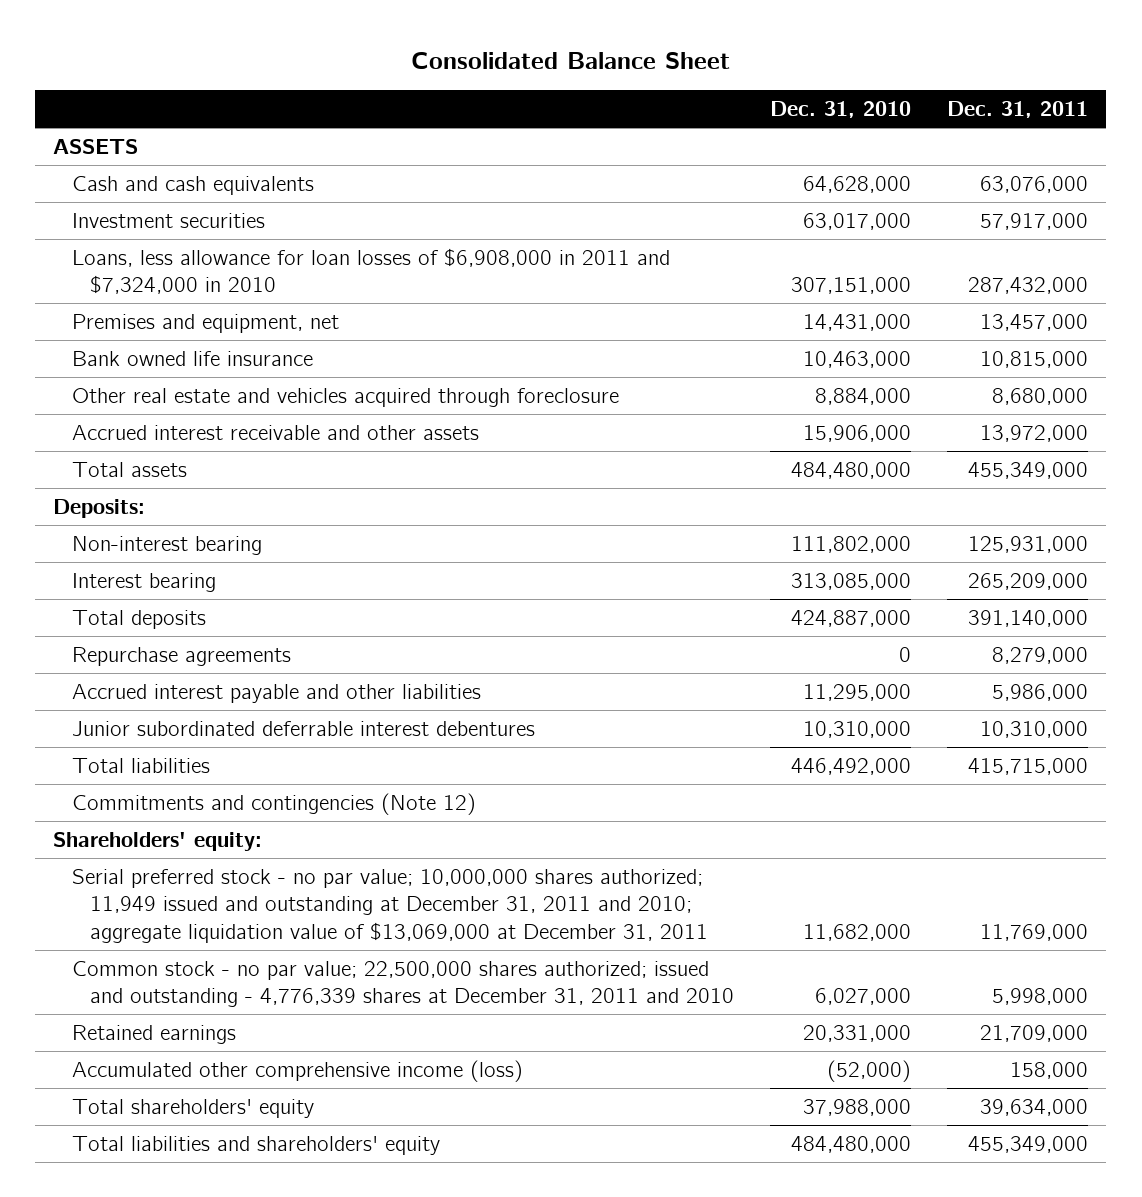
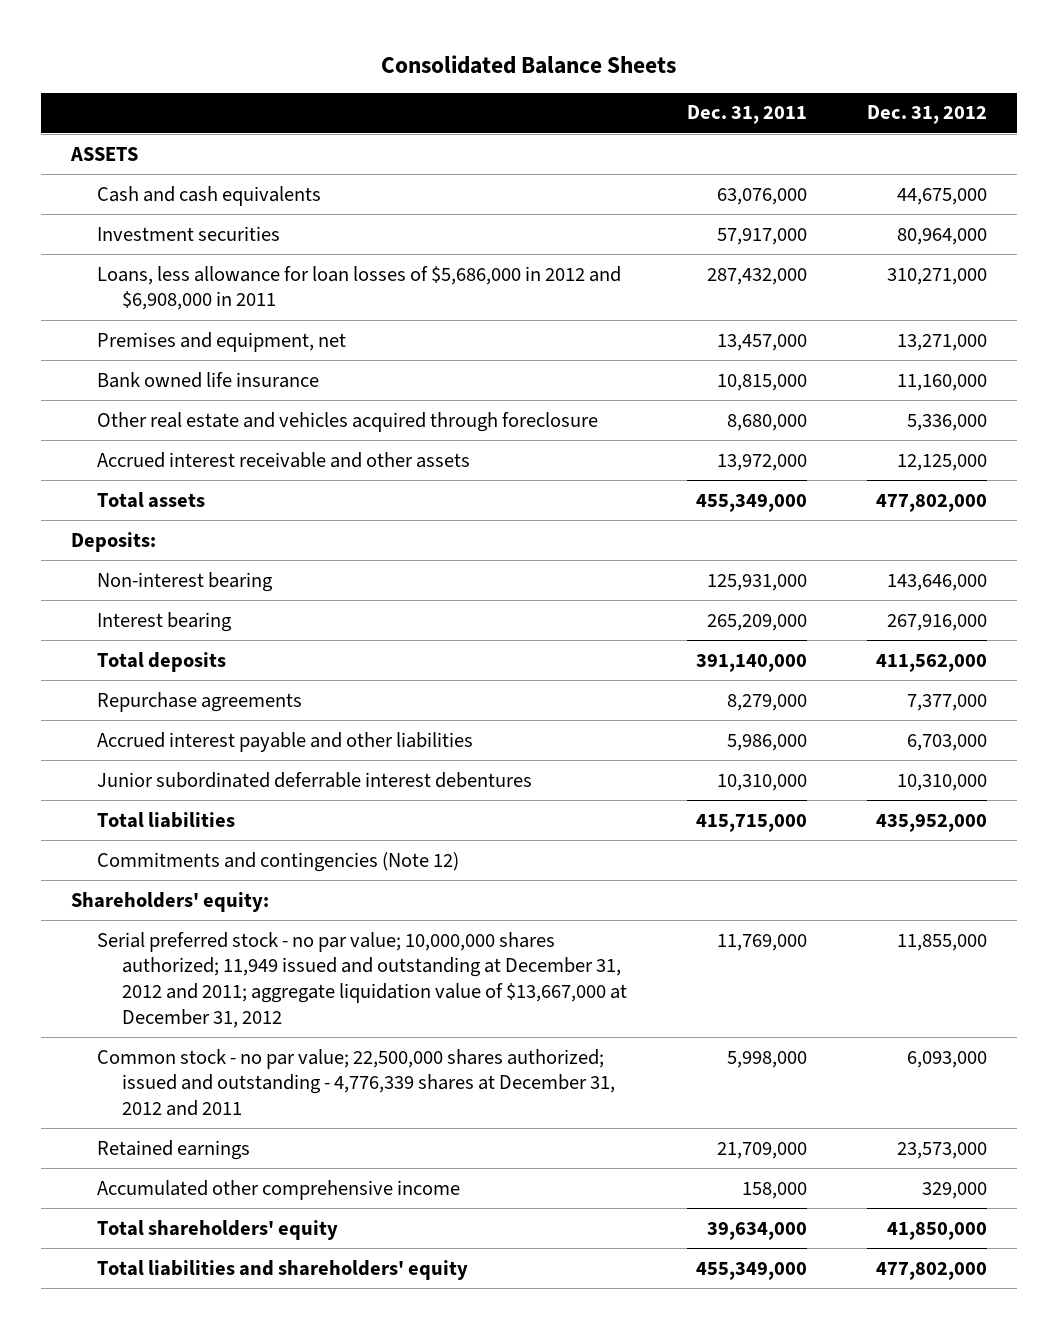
[410,51,730,69] Consolidated Balance Sheet -> [381,54,677,74] Consolidated Balance Sheets
[769,101,911,119] Dec. 31, 2010 -> none
none -> [867,105,988,125] Dec. 31, 2012
[71,247,670,295] Loans, less allowance for loan losses of $6,908,000 in 2011 and $7,324,000 in 2010 -> [96,265,621,311] Loans, less allowance for loan losses of $5,686,000 in 2012 and $6,908,000 in 2011
[71,868,708,943] Serial preferred stock - no par value; 10,000,000 shares authorized; 11,949 issued and outstanding at December 31, 2011 and 2010; aggregate liquidation value of $13,069,000 at December 31, 2011 -> [96,931,628,1028] Serial preferred stock - no par value; 10,000,000 shares authorized; 11,949 issued and outstanding at December 31, 2012 and 2011; aggregate liquidation value of $13,667,000 at December 31, 2012
[71,960,734,1008] Common stock - no par value; 22,500,000 shares authorized; issued and outstanding - 4,776,339 shares at December 31, 2011 and 2010 -> [96,1048,616,1117] Common stock - no par value; 22,500,000 shares authorized; issued and outstanding - 4,776,339 shares at December 31, 2012 and 2011
[71,1059,523,1082] Accumulated other comprehensive income (loss) -> [96,1179,460,1200] Accumulated other comprehensive income

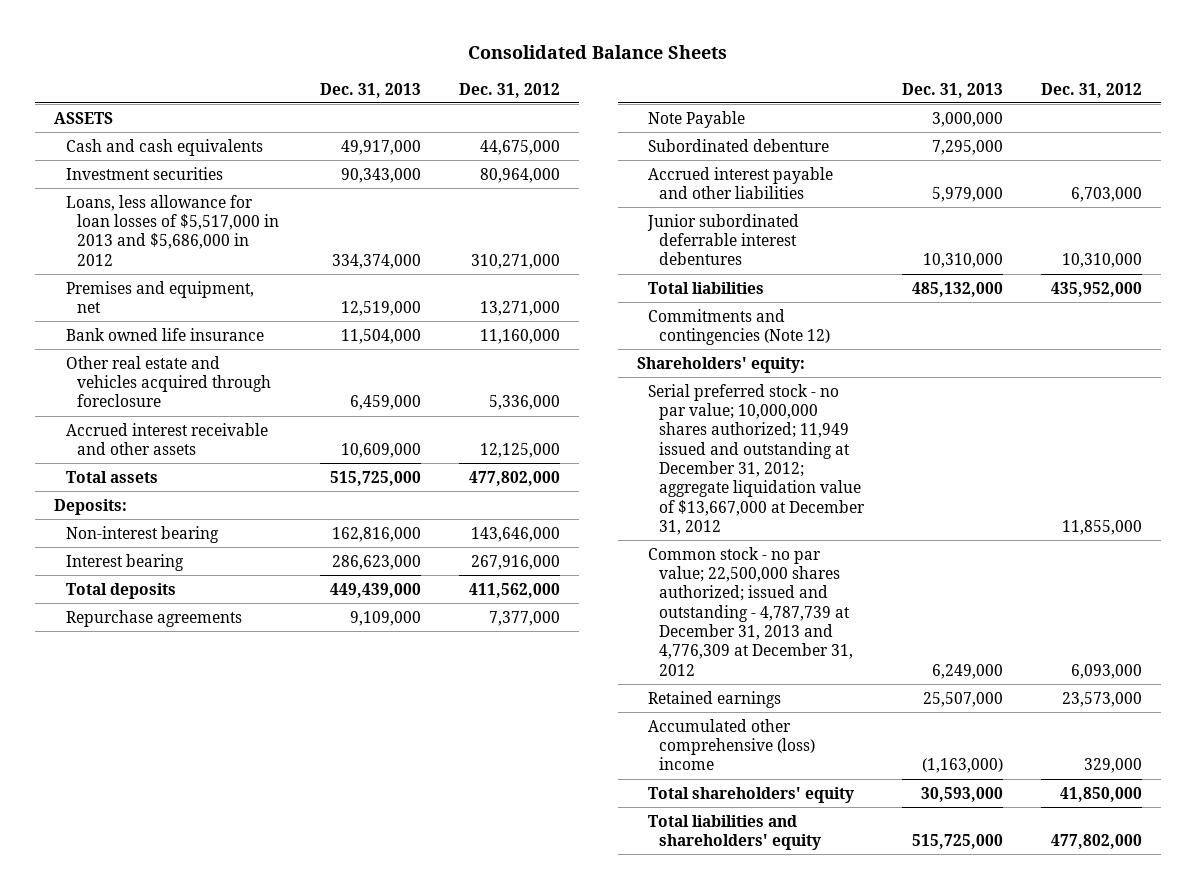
[687,105,808,125] Dec. 31, 2011 -> none
none -> [320,82,422,98] Dec. 31, 2013
[96,265,621,311] Loans, less allowance for loan losses of $5,686,000 in 2012 and $6,908,000 in 2011 -> [65,194,280,266] Loans, less allowance for loan losses of $5,517,000 in 2013 and $5,686,000 in 2012
none -> [647,110,745,128] Note Payable
none -> [647,138,829,152] Subordinated debenture
[96,931,628,1028] Serial preferred stock - no par value; 10,000,000 shares authorized; 11,949 issued and outstanding at December 31, 2012 and 2011; aggregate liquidation value of $13,667,000 at December 31, 2012 -> [647,383,866,535] Serial preferred stock - no par value; 10,000,000 shares authorized; 11,949 issued and outstanding at December 31, 2012; aggregate liquidation value of $13,667,000 at December 31, 2012
[96,1048,616,1117] Common stock - no par value; 22,500,000 shares authorized; issued and outstanding - 4,776,339 shares at December 31, 2012 and 2011 -> [647,546,854,676] Common stock - no par value; 22,500,000 shares authorized; issued and outstanding - 4,787,739 at December 31, 2013 and 4,776,309 at December 31, 2012
[96,1179,460,1200] Accumulated other comprehensive income -> [647,718,816,771] Accumulated other comprehensive (loss) income

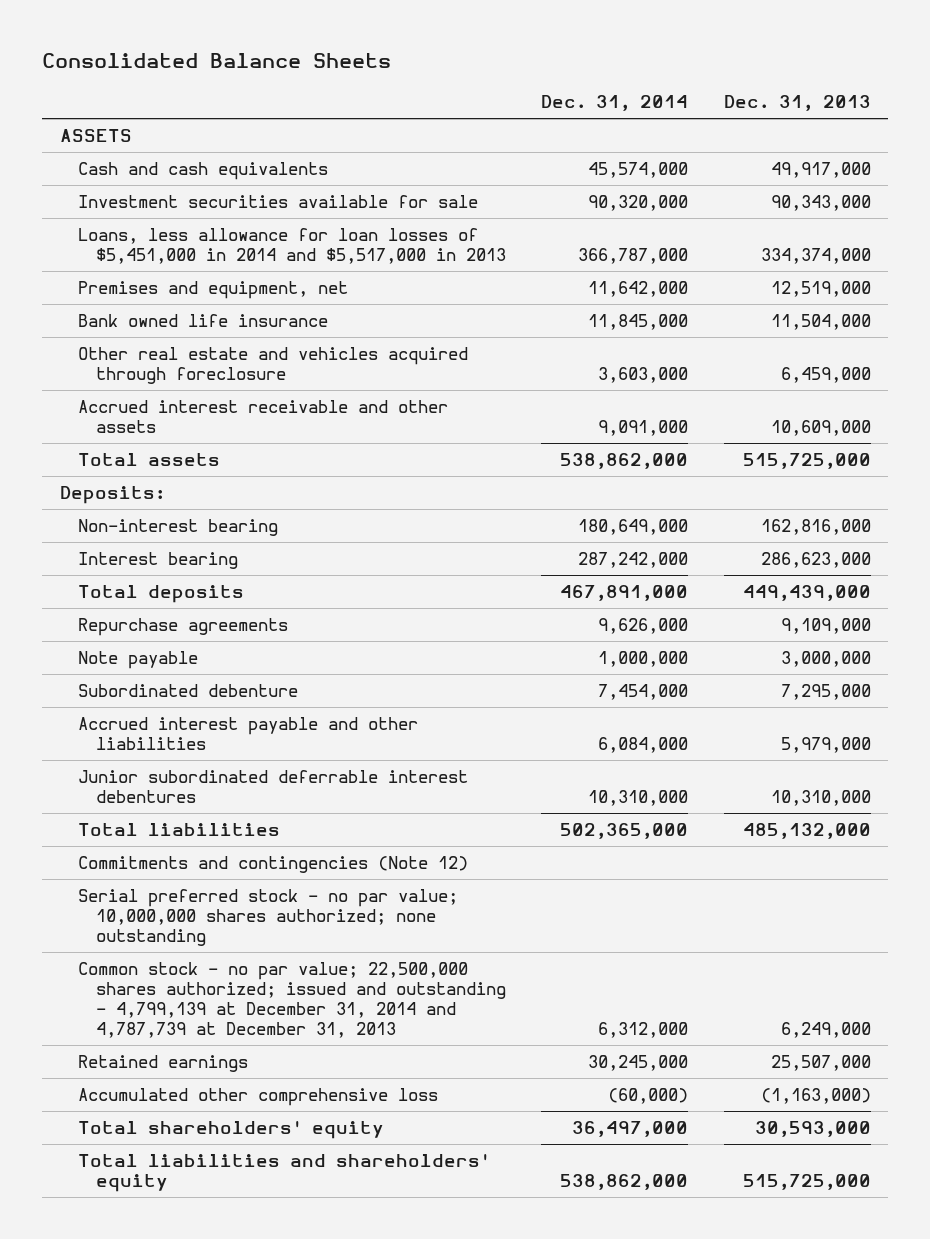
[459,82,561,98] Dec. 31, 2012 -> none
none -> [541,95,689,112] Dec. 31, 2014
[65,166,223,180] Investment securities -> [77,194,478,208] Investment securities available for sale
[65,194,280,266] Loans, less allowance for loan losses of $5,517,000 in 2013 and $5,686,000 in 2012 -> [77,227,507,264] Loans, less allowance for loan losses of $5,451,000 in 2014 and $5,517,000 in 2013
[647,110,745,128] Note Payable -> [77,650,198,669] Note payable
[636,356,805,373] Shareholders' equity: -> none
[647,383,866,535] Serial preferred stock - no par value; 10,000,000 shares authorized; 11,949 issued and outstanding at December 31, 2012; aggregate liquidation value of $13,667,000 at December 31, 2012 -> [77,888,458,946] Serial preferred stock - no par value; 10,000,000 shares authorized; none outstanding
[647,546,854,676] Common stock - no par value; 22,500,000 shares authorized; issued and outstanding - 4,787,739 at December 31, 2013 and 4,776,309 at December 31, 2012 -> [77,961,507,1038] Common stock - no par value; 22,500,000 shares authorized; issued and outstanding - 4,799,139 at December 31, 2014 and 4,787,739 at December 31, 2013
[647,718,816,771] Accumulated other comprehensive (loss) income -> [77,1087,438,1106] Accumulated other comprehensive loss

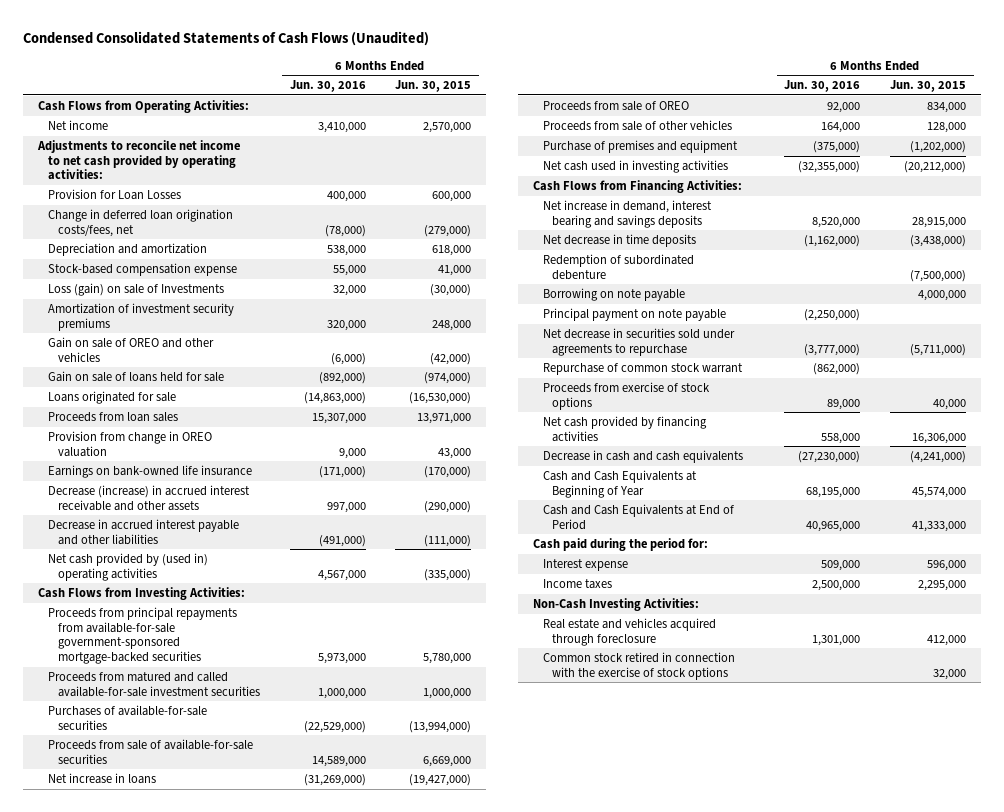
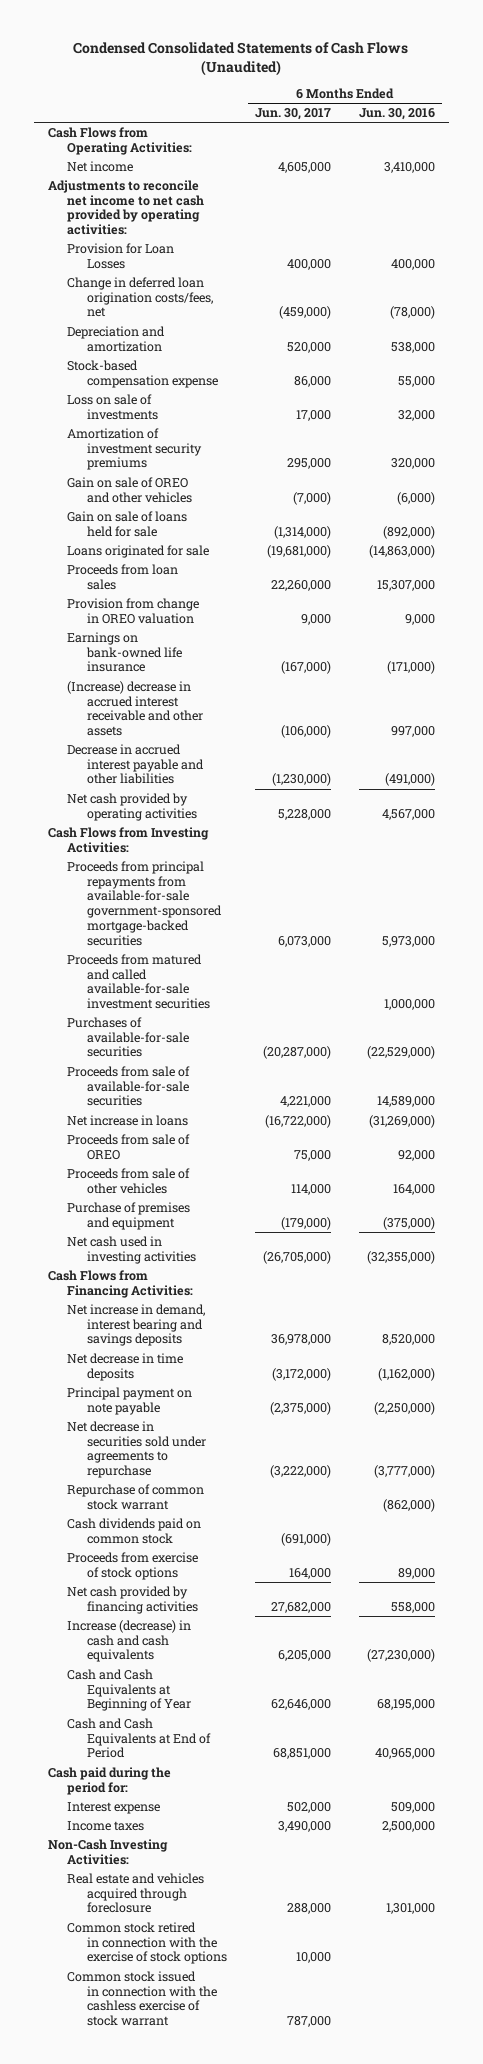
[395,80,472,93] Jun. 30, 2015 -> none
none -> [254,108,331,121] Jun. 30, 2017
[47,283,224,297] Loss (gain) on sale of Investments -> [67,393,158,420] Loss on sale of investments
[47,485,250,511] Decrease (increase) in accrued interest receivable and other assets -> [67,680,203,737] (Increase) decrease in accrued interest receivable and other assets
[47,553,208,581] Net cash provided by (used in) operating activities -> [67,792,197,821] Net cash provided by operating activities
[542,254,694,280] Redemption of subordinated debenture -> none
[542,288,685,302] Borrowing on note payable -> none
none -> [67,1517,202,1544] Cash dividends paid on common stock
[542,450,743,464] Decrease in cash and cash equivalents -> [67,1619,192,1663] Increase (decrease) in cash and cash equivalents
none -> [67,1970,217,2027] Common stock issued in connection with the cashless exercise of stock warrant

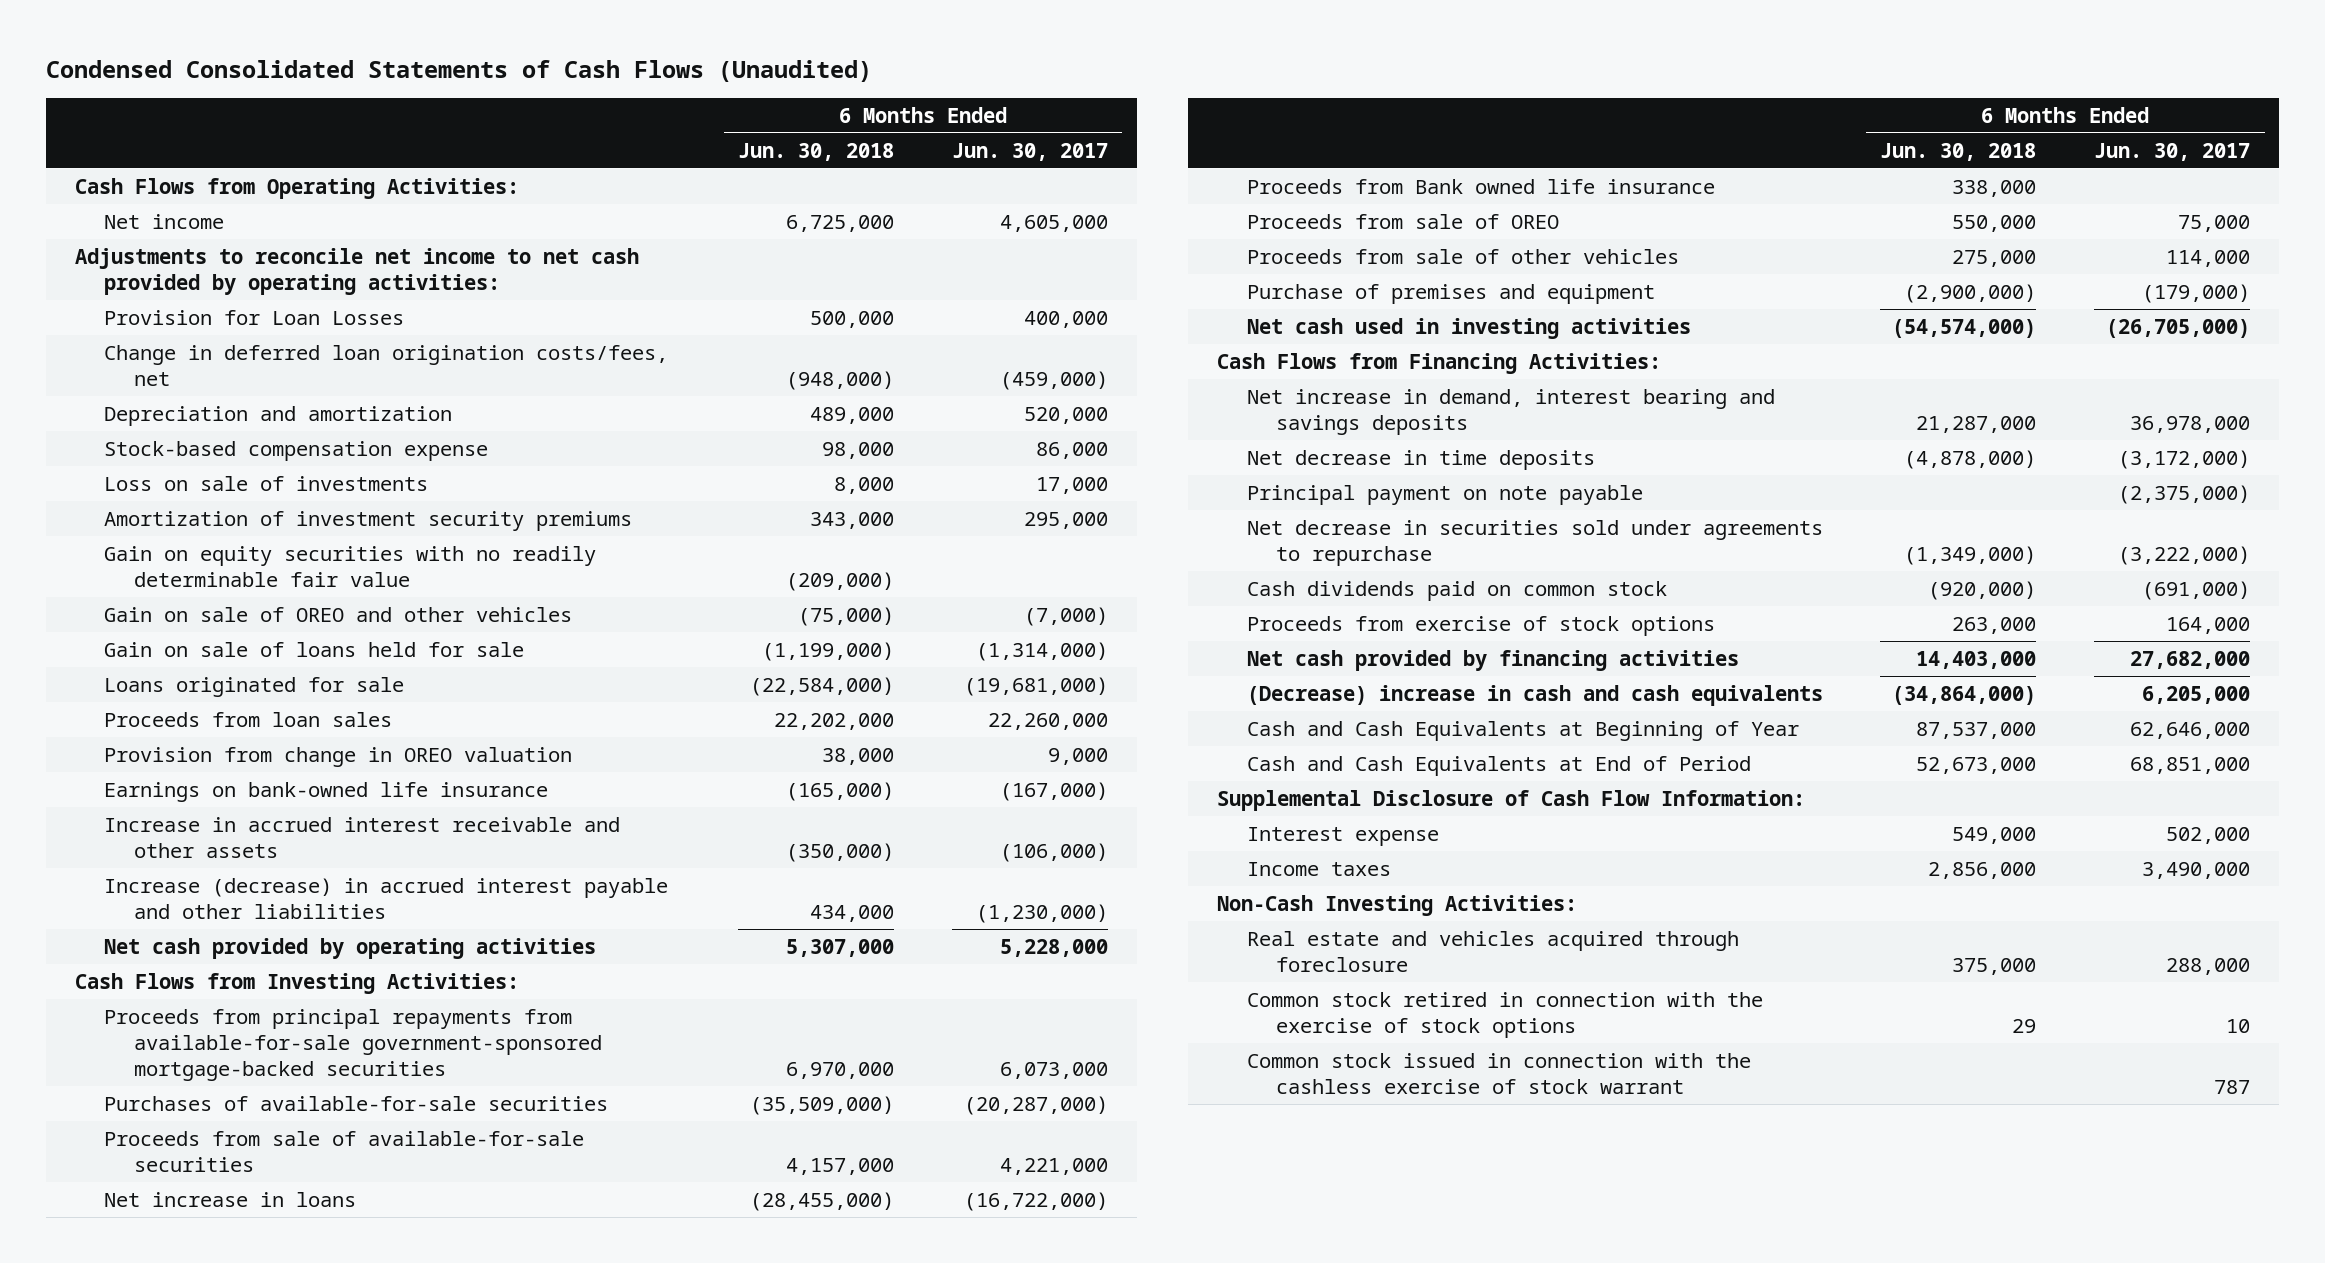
[359,108,436,121] Jun. 30, 2016 -> none
none -> [738,142,895,161] Jun. 30, 2018
none -> [104,545,597,587] Gain on equity securities with no readily determinable fair value
[67,680,203,737] (Increase) decrease in accrued interest receivable and other assets -> [104,816,621,858] Increase in accrued interest receivable and other assets
[67,743,204,785] Decrease in accrued interest payable and other liabilities -> [104,877,669,919] Increase (decrease) in accrued interest payable and other liabilities
[67,953,210,1010] Proceeds from matured and called available-for-sale investment securities -> none
none -> [1246,178,1715,194] Proceeds from Bank owned life insurance
[67,1483,205,1510] Repurchase of common stock warrant -> none
[67,1619,192,1663] Increase (decrease) in cash and cash equivalents -> [1246,684,1823,706] (Decrease) increase in cash and cash equivalents
[47,1766,171,1795] Cash paid during the period for: -> none
none -> [1216,789,1805,811] Supplemental Disclosure of Cash Flow Information:
[295,1952,331,1964] 10,000 -> [2226,1018,2251,1033] 10
[286,2016,331,2028] 787,000 -> [2214,1079,2251,1094] 787

